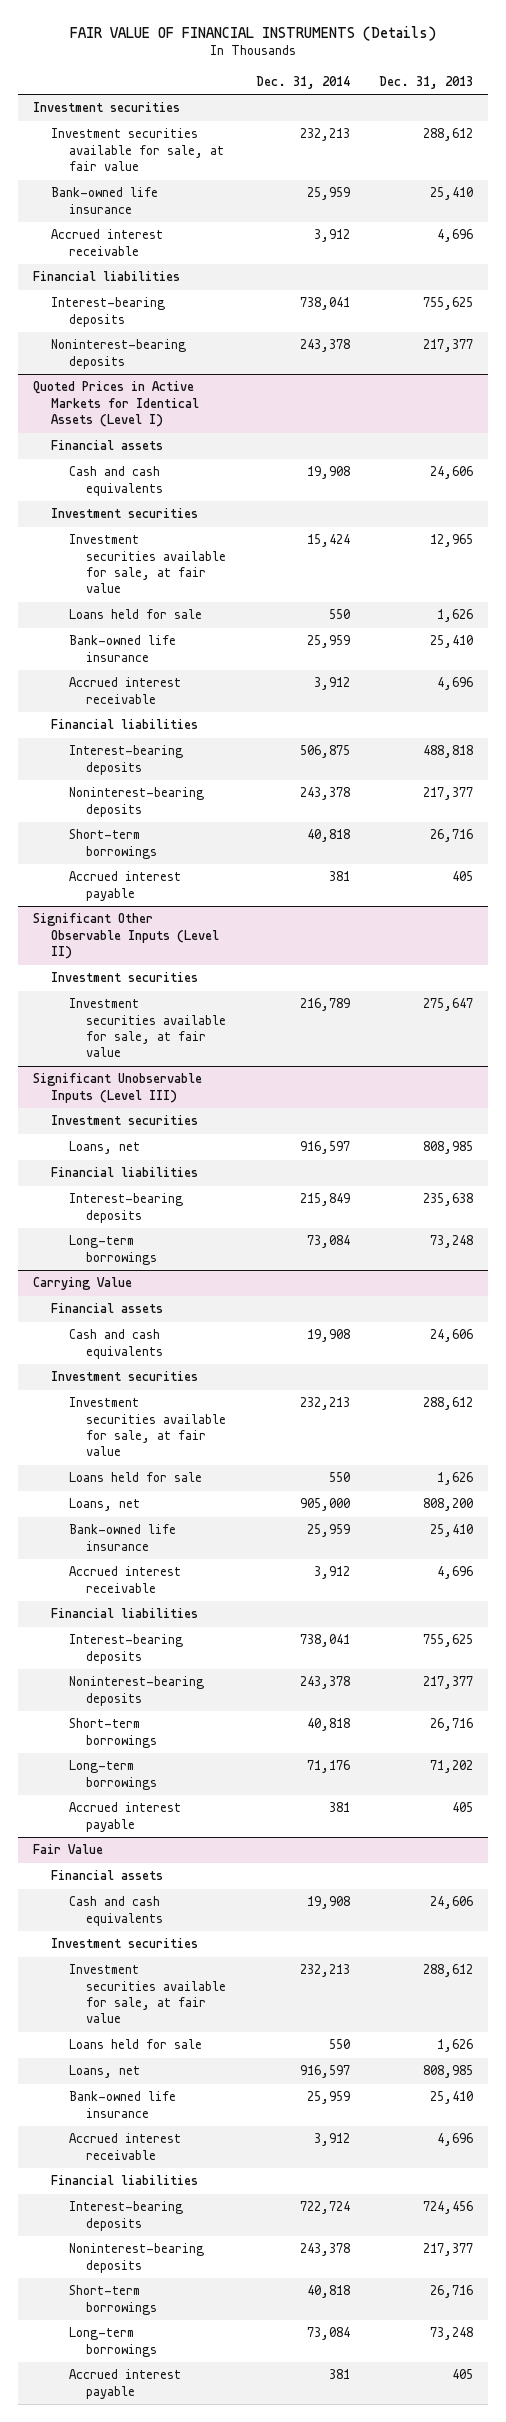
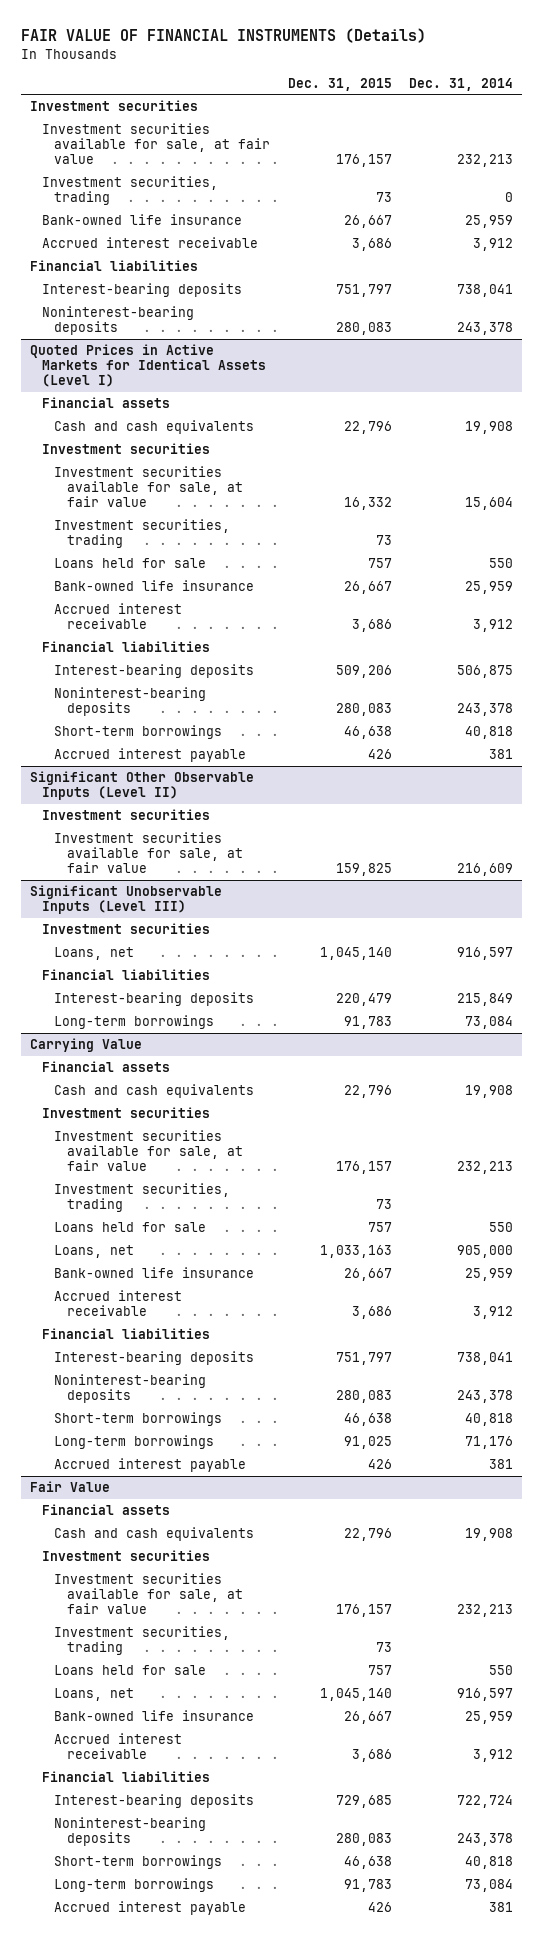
[379,75,474,89] Dec. 31, 2013 -> none
none -> [287,77,392,91] Dec. 31, 2015
none -> [42,176,219,206] Investment securities, trading
[306,534,350,548] 15,424 -> [465,497,514,511] 15,604
none -> [54,519,231,549] Investment securities, trading
[299,998,350,1012] 216,789 -> [457,863,514,877] 216,609
none -> [54,1183,231,1213] Investment securities, trading
none -> [54,1626,231,1656] Investment securities, trading

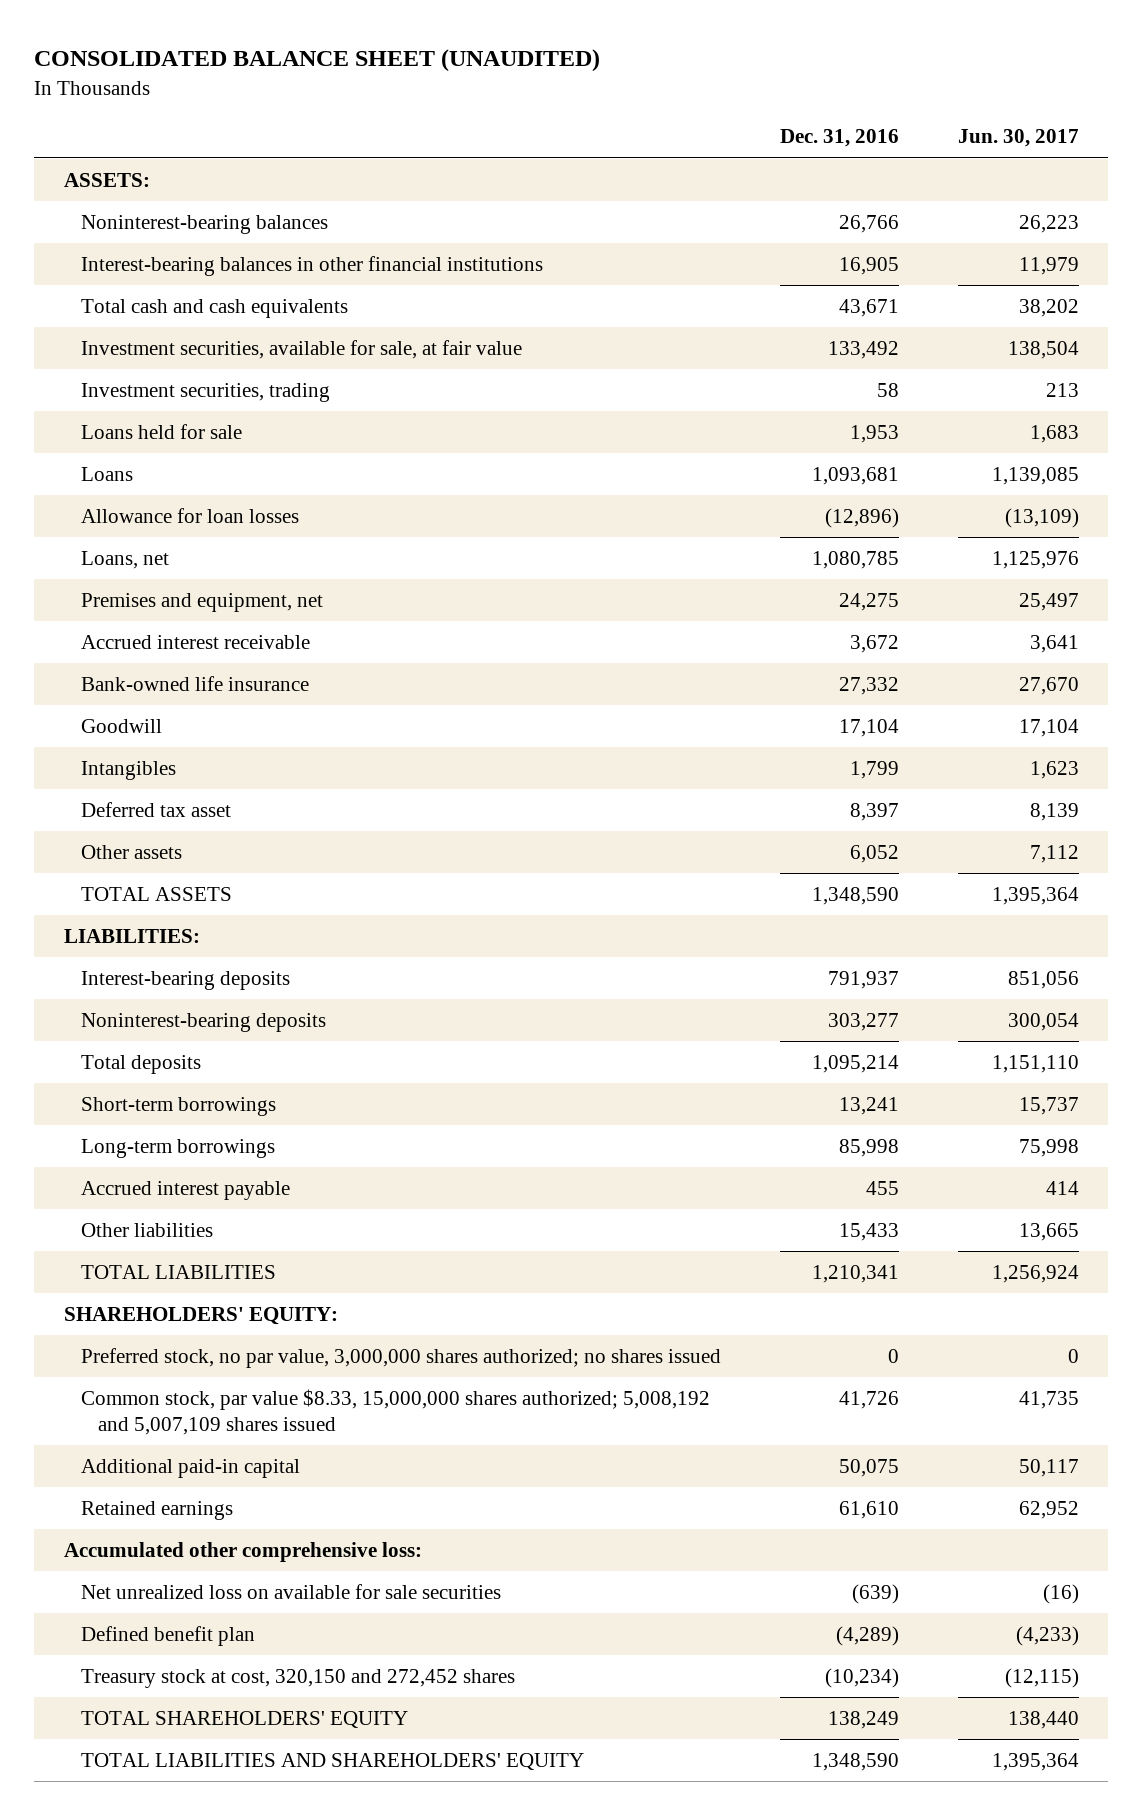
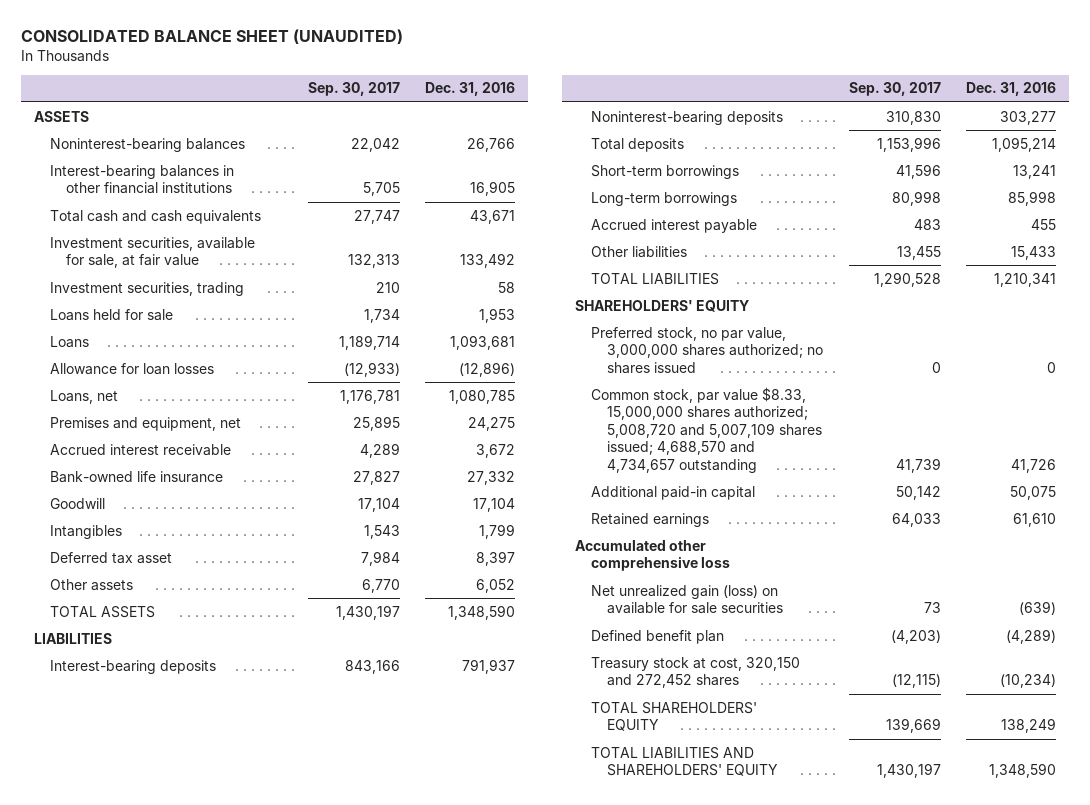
[957,129,1079,148] Jun. 30, 2017 -> none
none -> [307,82,400,97] Sep. 30, 2017
[63,172,150,187] ASSETS: -> [33,110,89,122] ASSETS
[63,928,200,943] LIABILITIES: -> [33,632,112,644] LIABILITIES
[63,1306,338,1325] SHAREHOLDERS' EQUITY: -> [574,299,749,312] SHAREHOLDERS' EQUITY
[80,1388,710,1435] Common stock, par value $8.33, 15,000,000 shares authorized; 5,008,192 and 5,007,109 shares issued -> [591,386,823,473] Common stock, par value $8.33, 15,000,000 shares authorized; 5,008,720 and 5,007,109 shares issued; 4,688,570 and 4,734,657 outstanding
[63,1541,422,1562] Accumulated other comprehensive loss: -> [574,539,731,572] Accumulated other comprehensive loss
[80,1583,501,1599] Net unrealized loss on available for sale securities -> [591,584,784,615] Net unrealized gain (loss) on available for sale securities

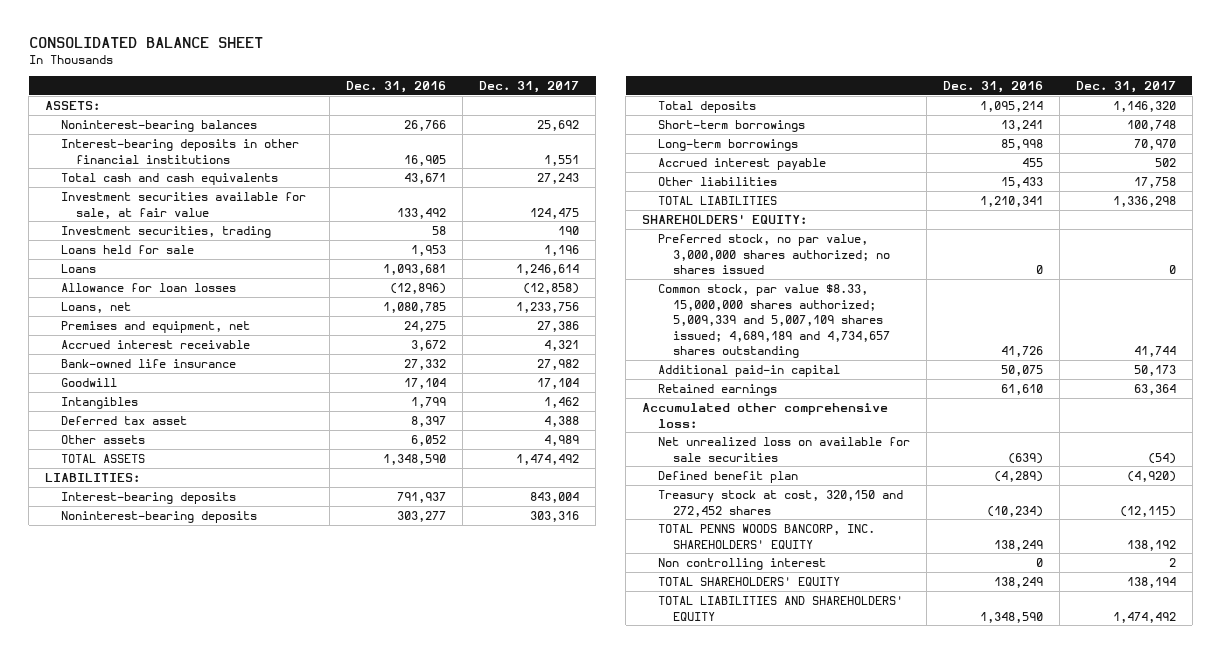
[21,29,404,45] CONSOLIDATED BALANCE SHEET (UNAUDITED) -> [28,36,263,48] CONSOLIDATED BALANCE SHEET
[307,82,400,97] Sep. 30, 2017 -> none
none -> [479,80,580,93] Dec. 31, 2017
[33,110,89,122] ASSETS -> [45,100,101,110] ASSETS:
[49,164,234,195] Interest-bearing balances in other financial institutions -> [60,138,299,164] Interest-bearing deposits in other financial institutions
[49,236,255,269] Investment securities, available for sale, at fair value -> [60,191,306,219] Investment securities available for sale, at fair value
[33,632,112,644] LIABILITIES -> [45,472,141,482] LIABILITIES:
[574,299,749,312] SHAREHOLDERS' EQUITY -> [642,213,808,224] SHAREHOLDERS' EQUITY:
[591,386,823,473] Common stock, par value $8.33, 15,000,000 shares authorized; 5,008,720 and 5,007,109 shares issued; 4,688,570 and 4,734,657 outstanding -> [657,283,890,359] Common stock, par value $8.33, 15,000,000 shares authorized; 5,009,339 and 5,007,109 shares issued; 4,689,189 and 4,734,657 shares outstanding
[574,539,731,572] Accumulated other comprehensive loss -> [642,402,889,428] Accumulated other comprehensive loss:
[591,584,784,615] Net unrealized gain (loss) on available for sale securities -> [657,436,910,462] Net unrealized loss on available for sale securities
none -> [657,523,875,549] TOTAL PENNS WOODS BANCORP, INC. SHAREHOLDERS' EQUITY
none -> [657,557,826,570] Non controlling interest

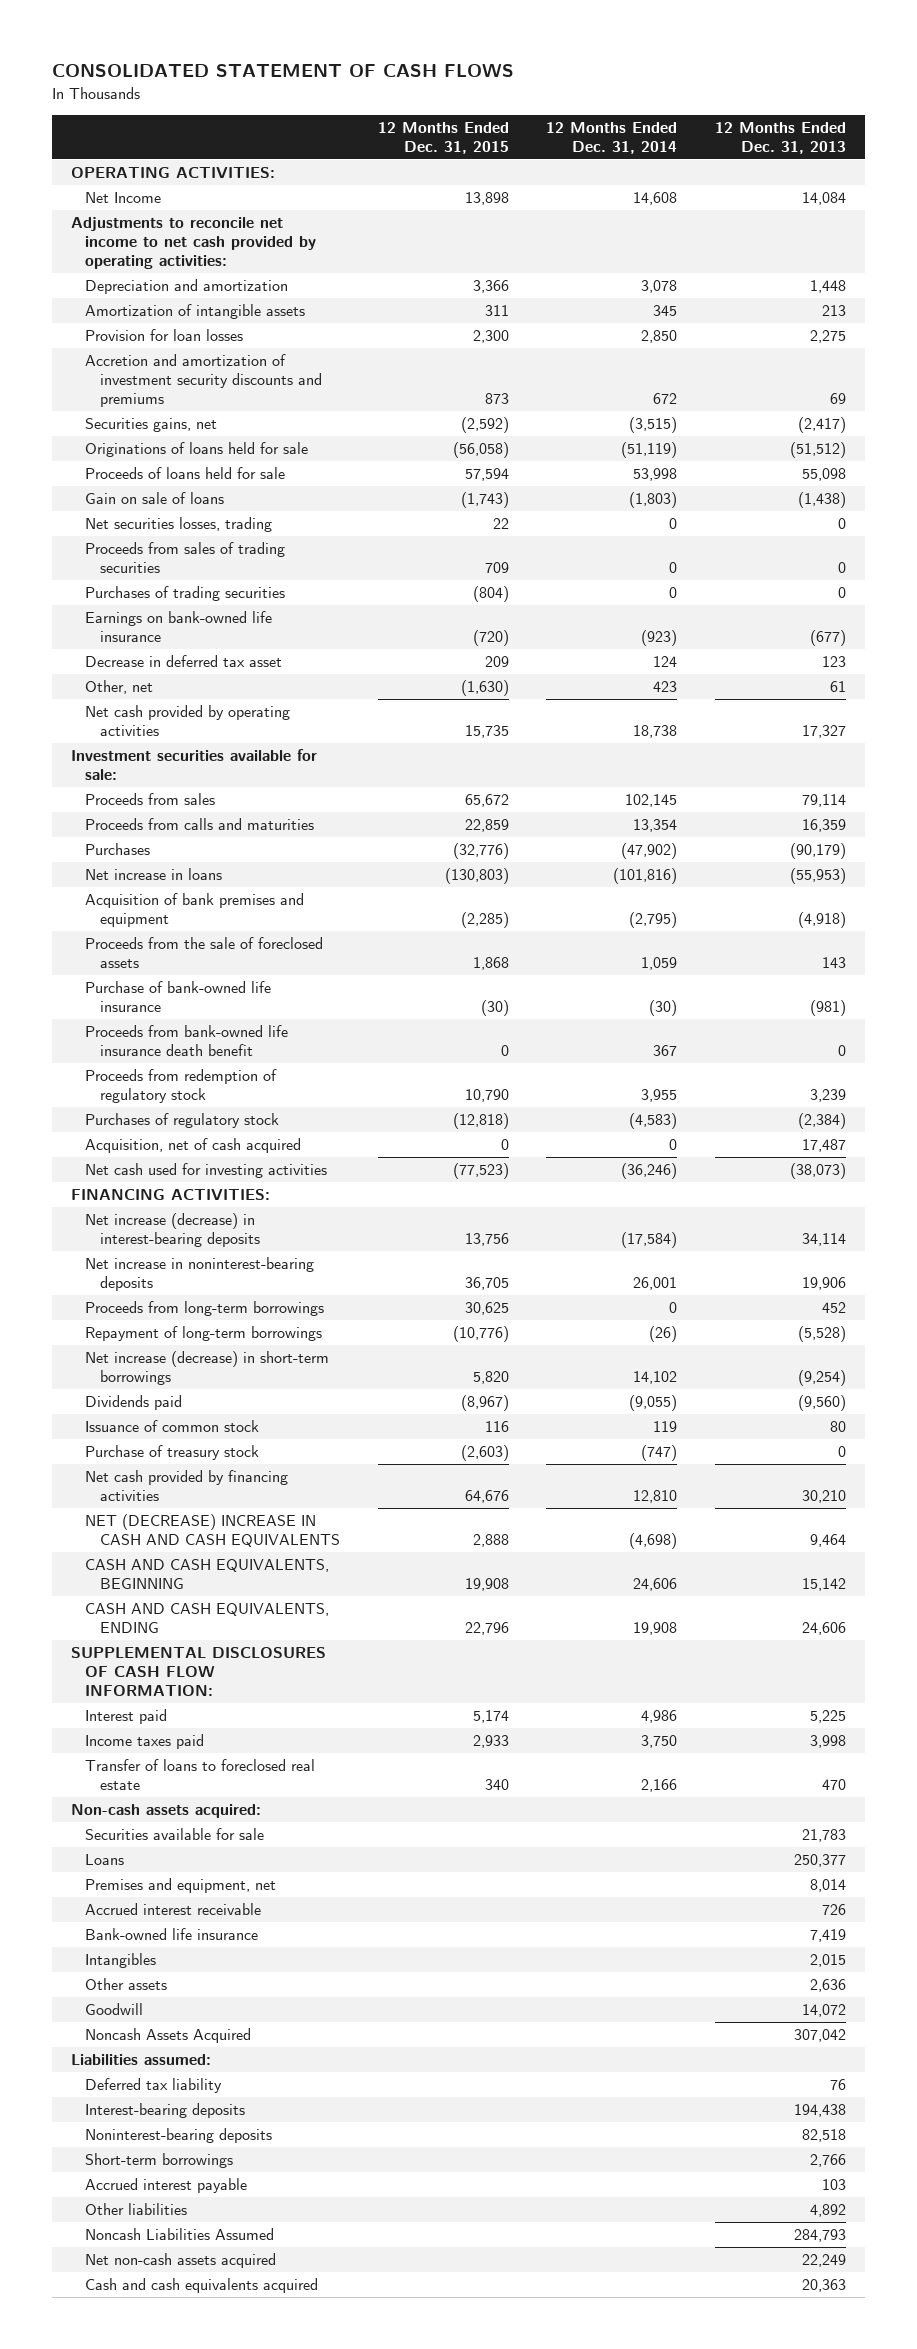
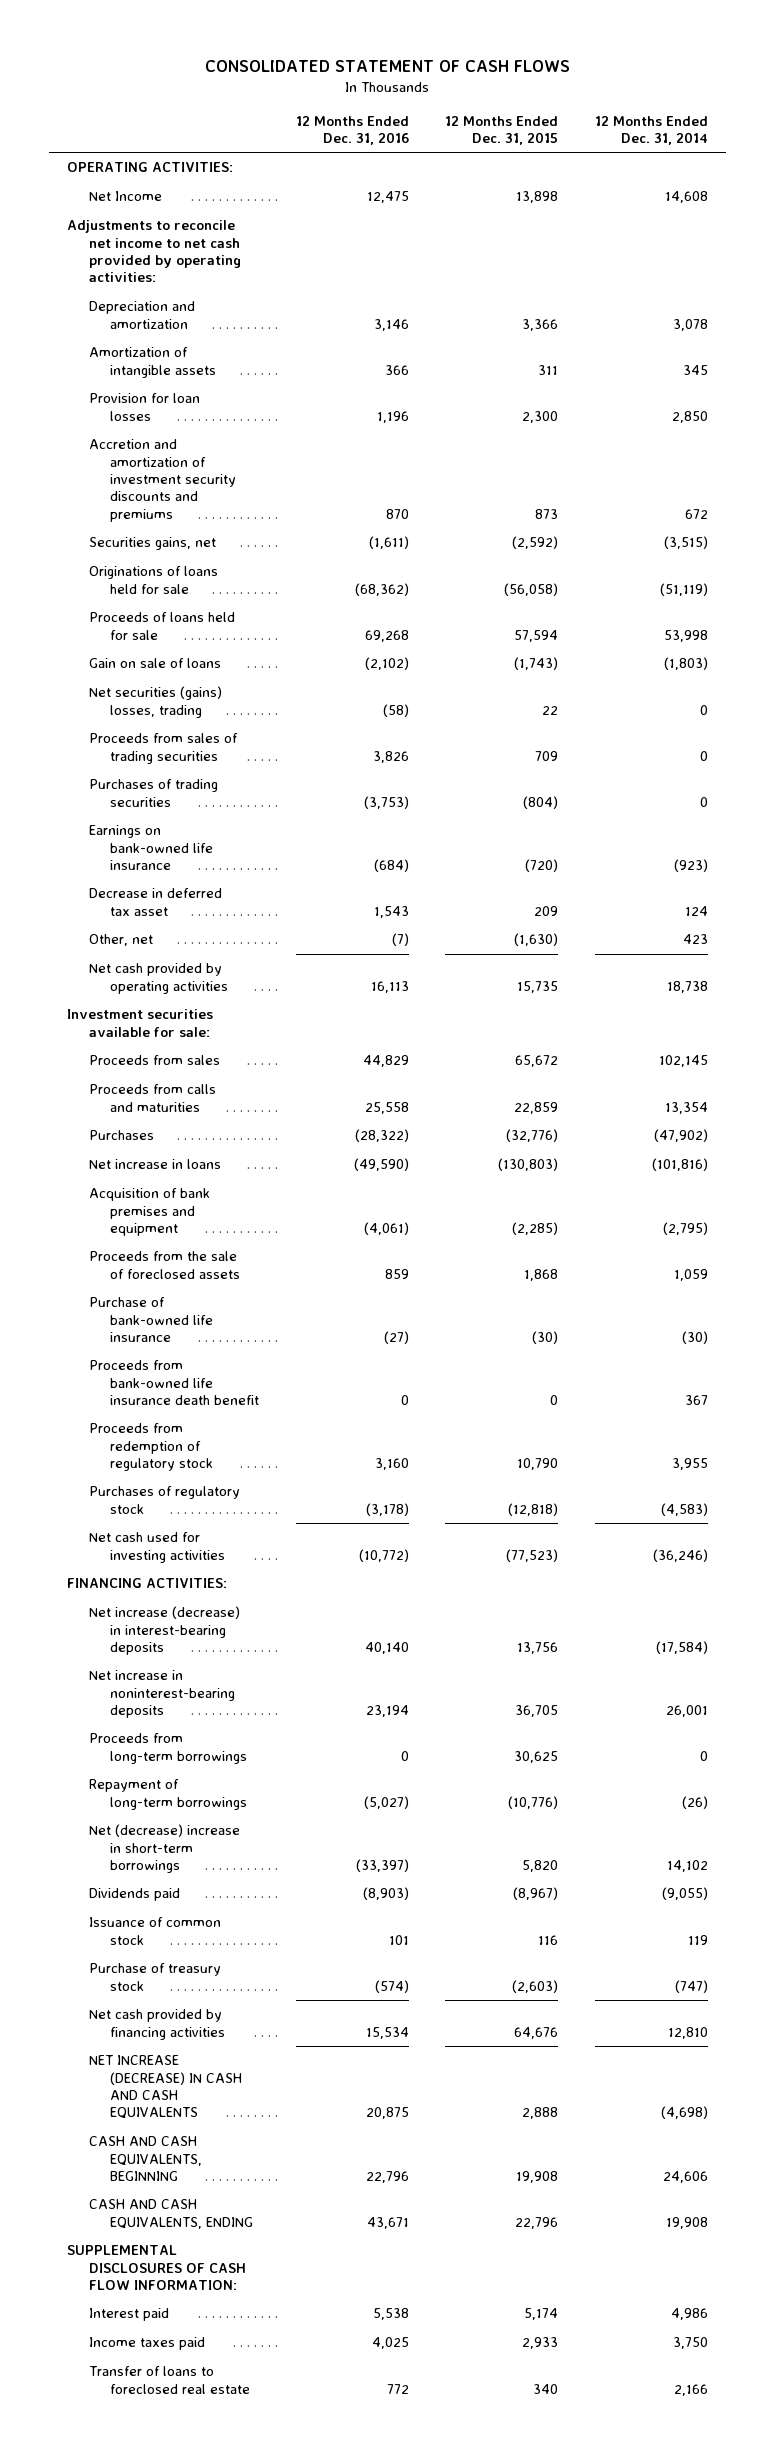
[714,122,846,154] 12 Months Ended Dec. 31, 2013 -> none
none -> [295,115,409,146] 12 Months Ended Dec. 31, 2016
[85,517,273,533] Net securities losses, trading -> [88,686,222,718] Net securities (gains) losses, trading
[85,1138,302,1154] Acquisition, net of cash acquired -> none
[85,1351,330,1385] Net increase (decrease) in short-term borrowings -> [88,1824,240,1874] Net (decrease) increase in short-term borrowings
[85,1514,341,1547] NET (DECREASE) INCREASE IN CASH AND CASH EQUIVALENTS -> [88,2055,243,2120] NET INCREASE (DECREASE) IN CASH AND CASH EQUIVALENTS
[70,1804,261,1819] Non-cash assets acquired: -> none
[85,1828,265,1841] Securities available for sale -> none
[85,1854,125,1866] Loans -> none
[85,1878,277,1894] Premises and equipment, net -> none
[85,1903,262,1916] Accrued interest receivable -> none
[85,1928,259,1941] Bank-owned life insurance -> none
[85,1953,157,1969] Intangibles -> none
[85,1978,168,1991] Other assets -> none
[85,2003,144,2016] Goodwill -> none
[85,2028,252,2044] Noncash Assets Acquired -> none
[70,2054,211,2066] Liabilities assumed: -> none
[85,2078,223,2094] Deferred tax liability -> none
[85,2103,246,2119] Interest-bearing deposits -> none
[85,2128,273,2144] Noninterest-bearing deposits -> none
[85,2153,234,2169] Short-term borrowings -> none
[85,2178,248,2194] Accrued interest payable -> none
[85,2203,188,2216] Other liabilities -> none
[85,2228,275,2241] Noncash Liabilities Assumed -> none
[85,2253,277,2269] Net non-cash assets acquired -> none
[85,2278,319,2294] Cash and cash equivalents acquired -> none

